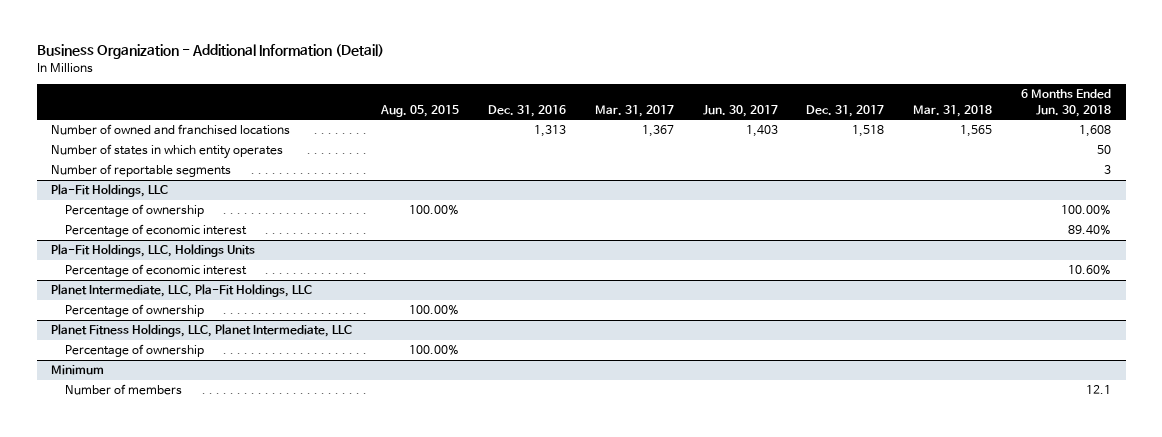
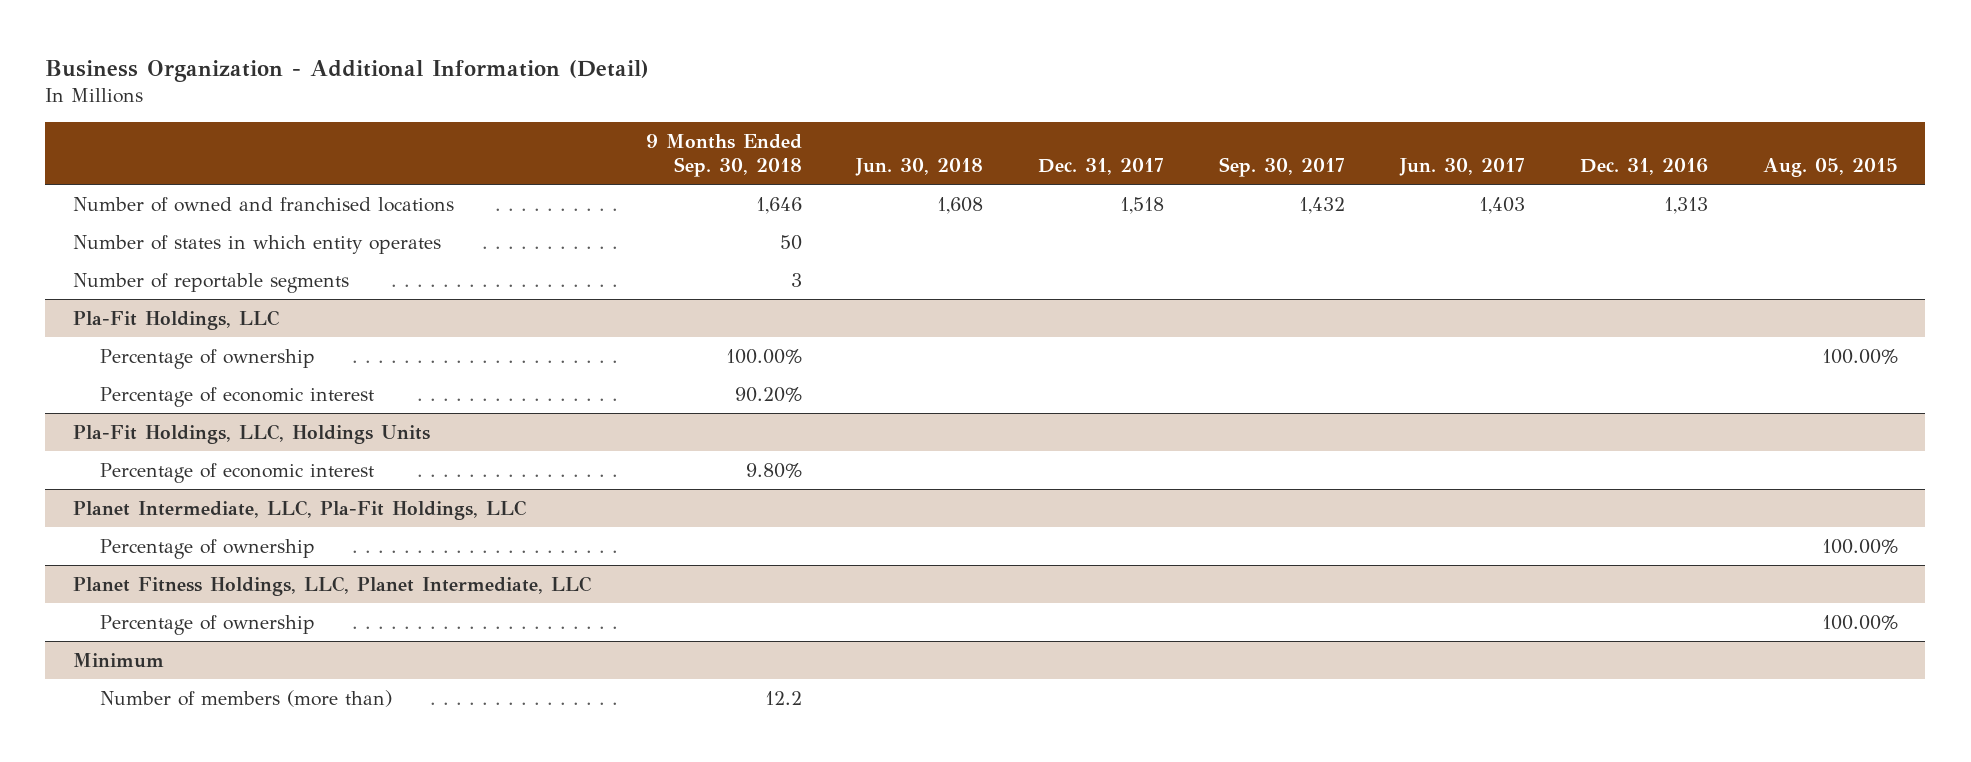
[594,104,674,117] Mar. 31, 2017 -> none
[913,104,993,117] Mar. 31, 2018 -> none
[1021,88,1112,117] 6 Months Ended Jun. 30, 2018 -> none
none -> [645,134,802,177] 9 Months Ended Sep. 30, 2018
none -> [855,157,984,176] Jun. 30, 2018
none -> [1219,156,1346,177] Sep. 30, 2017
[64,384,182,396] Number of members -> [99,689,392,707] Number of members (more than)

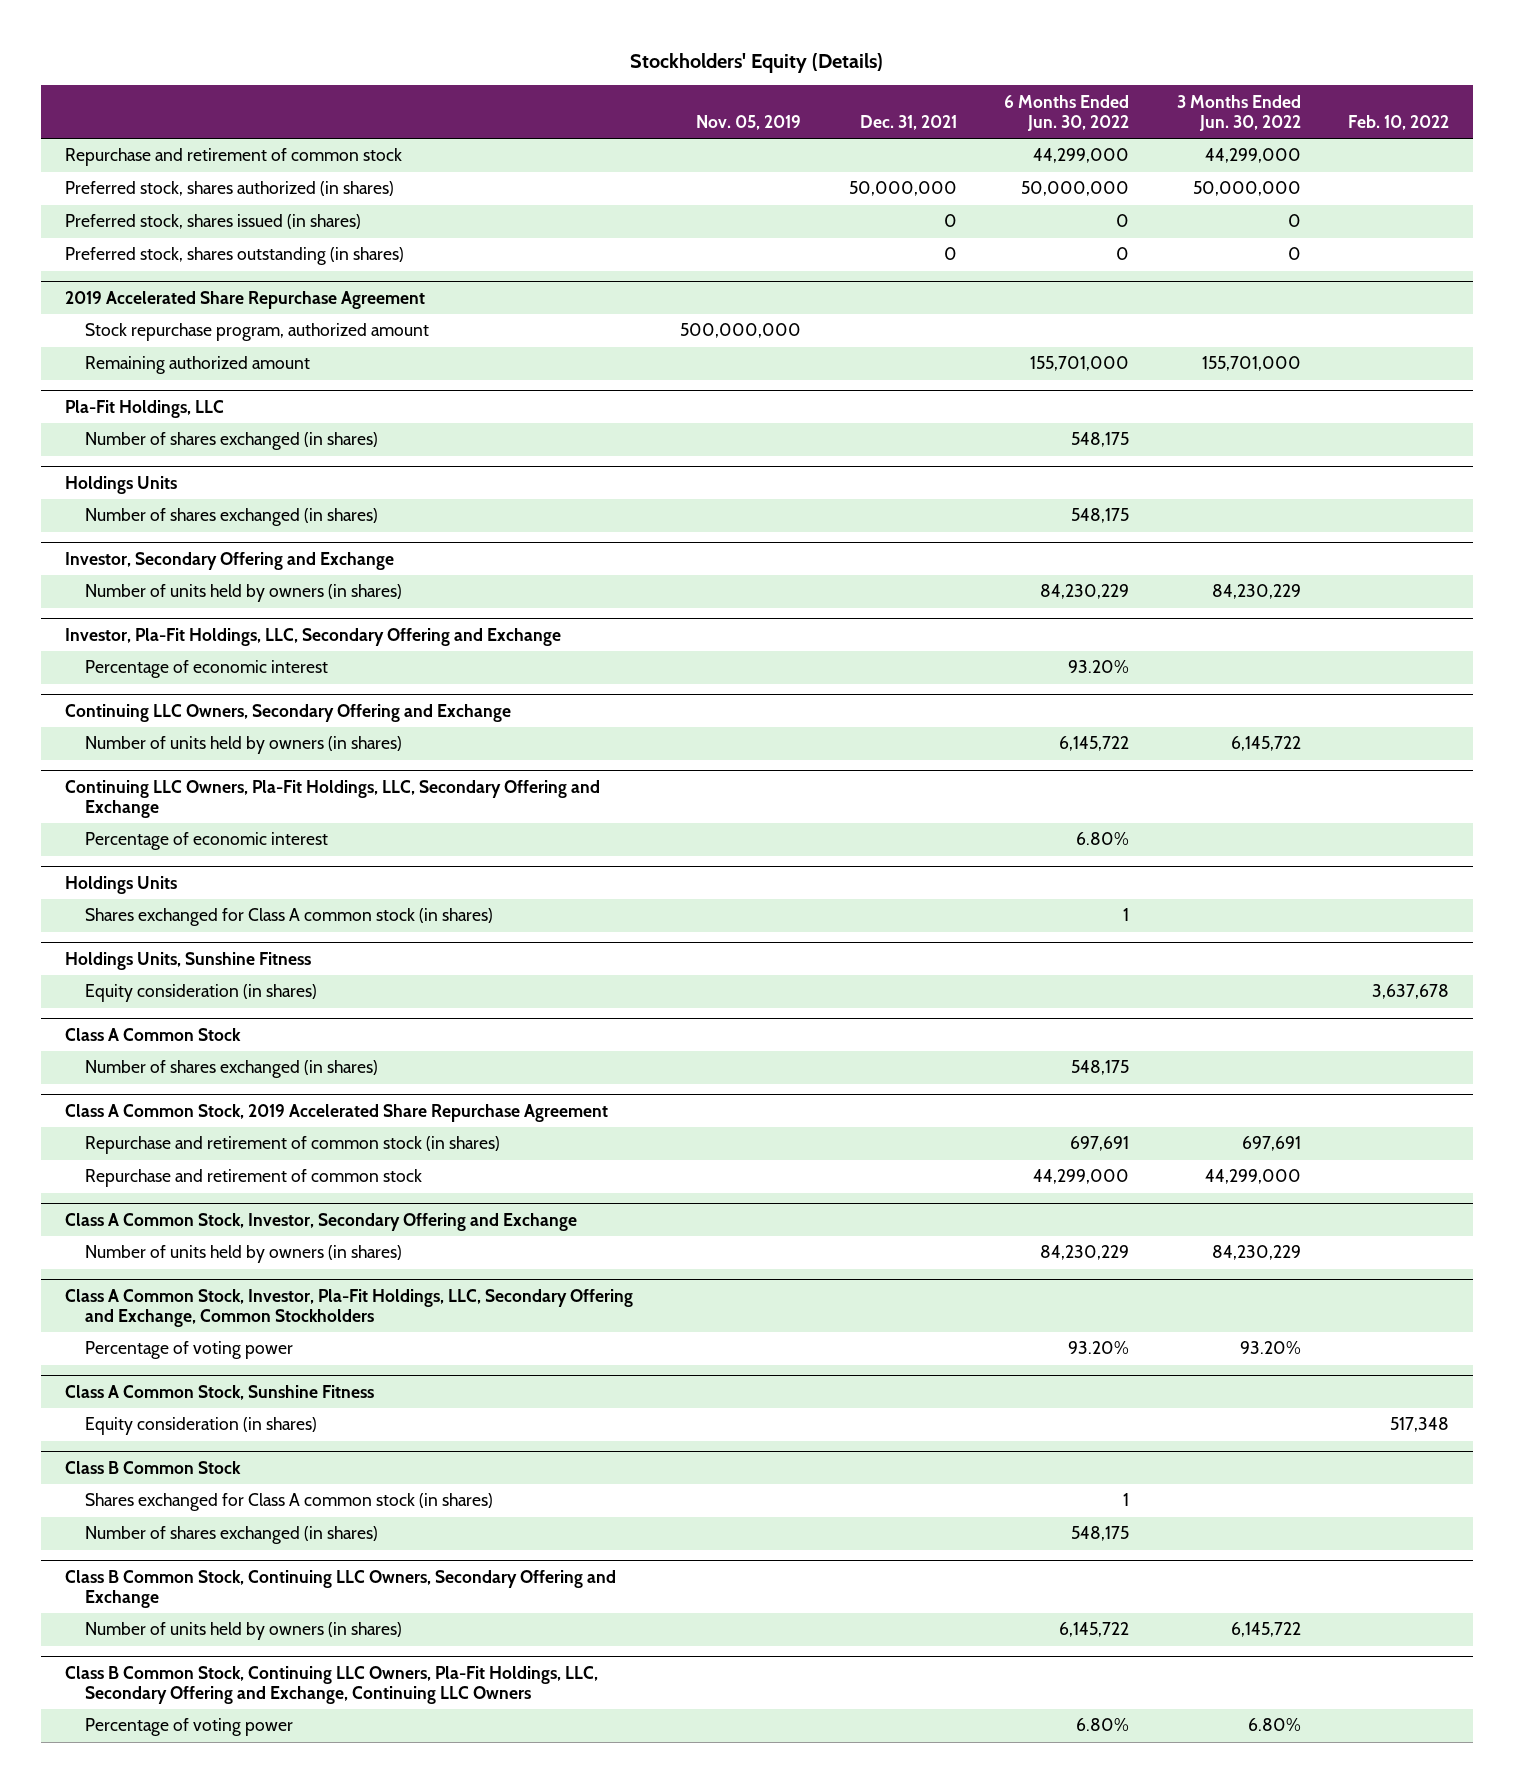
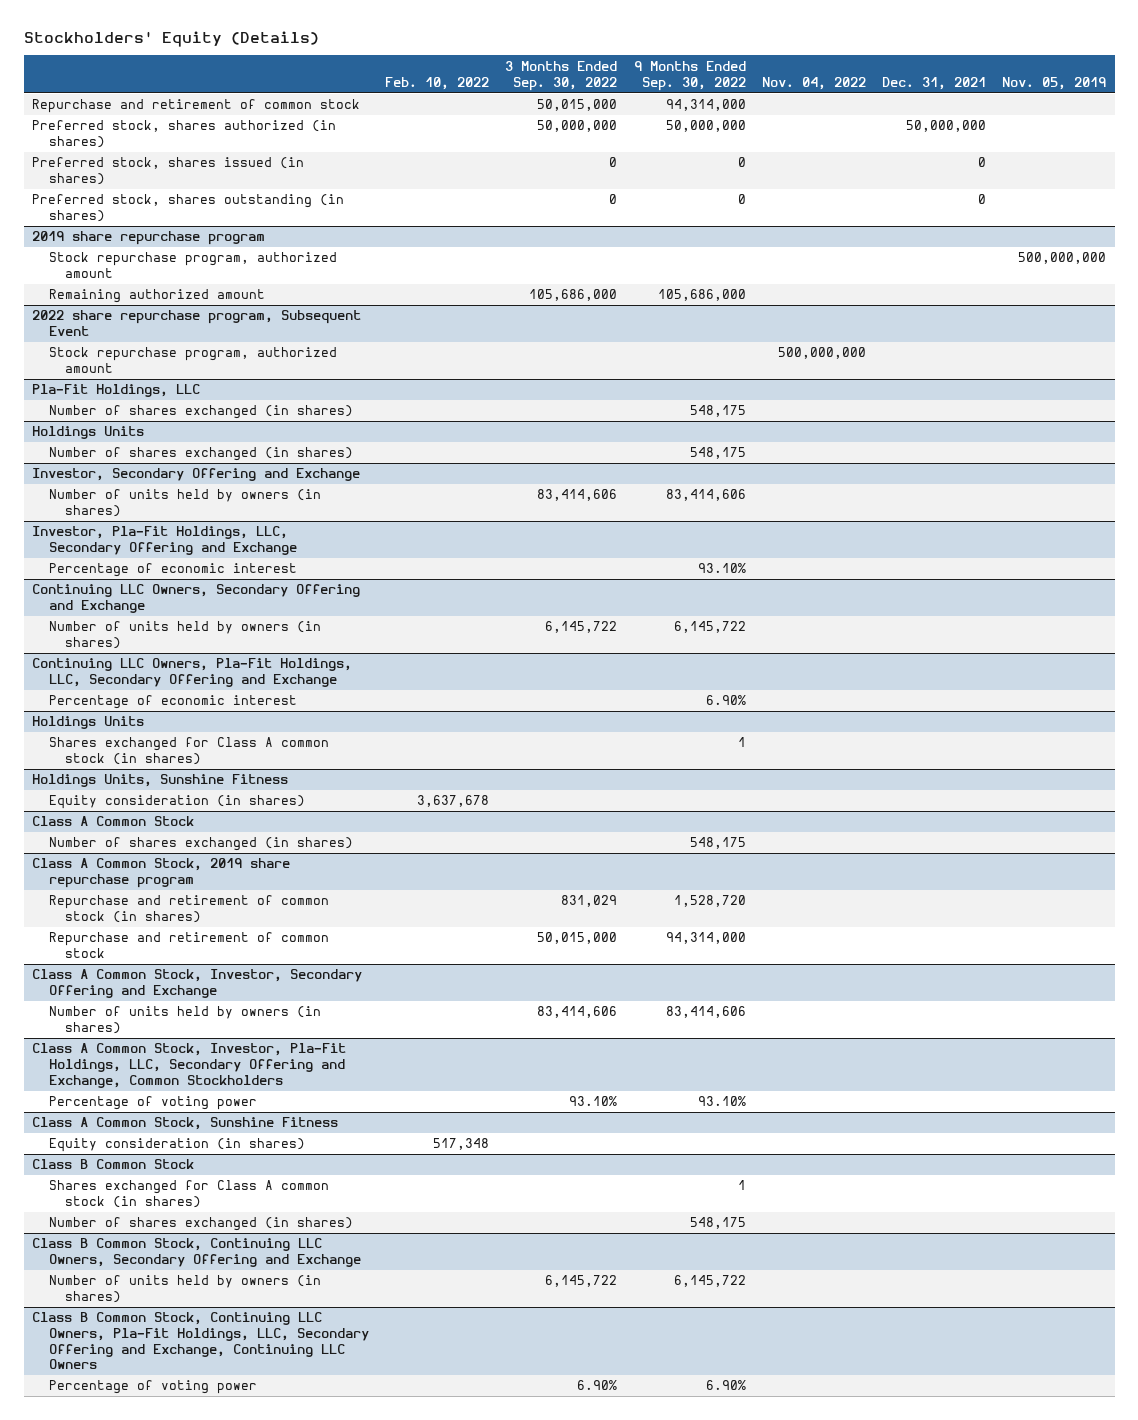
[1004,94,1130,131] 6 Months Ended Jun. 30, 2022 -> none
[1176,94,1301,131] 3 Months Ended Jun. 30, 2022 -> none
none -> [505,60,618,91] 3 Months Ended Sep. 30, 2022
none -> [633,60,746,91] 9 Months Ended Sep. 30, 2022
none -> [761,76,866,90] Nov. 04, 2022
[64,290,425,309] 2019 Accelerated Share Repurchase Agreement -> [31,231,265,246] 2019 share repurchase program
none -> [31,310,361,337] 2022 share repurchase program, Subsequent Event
none -> [48,347,337,374] Stock repurchase program, authorized amount
[64,1103,608,1122] Class A Common Stock, 2019 Accelerated Share Repurchase Agreement -> [31,858,290,889] Class A Common Stock, 2019 share repurchase program

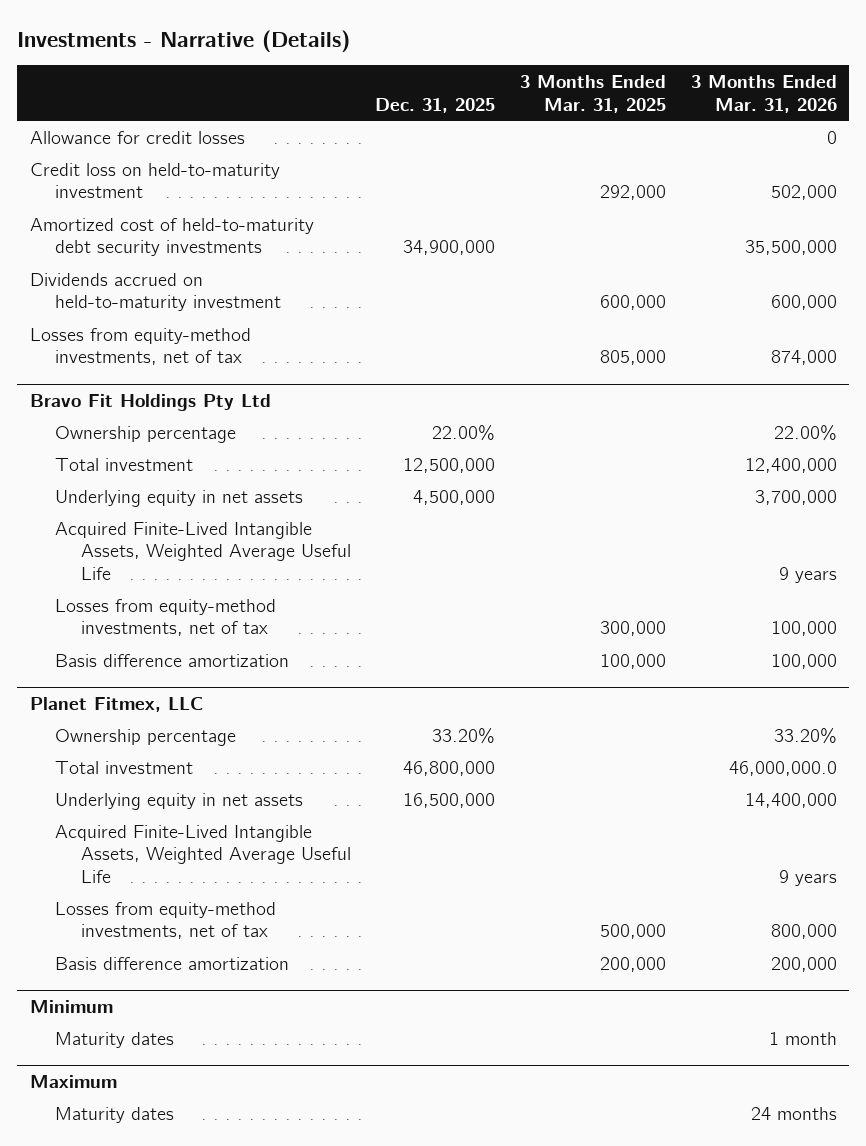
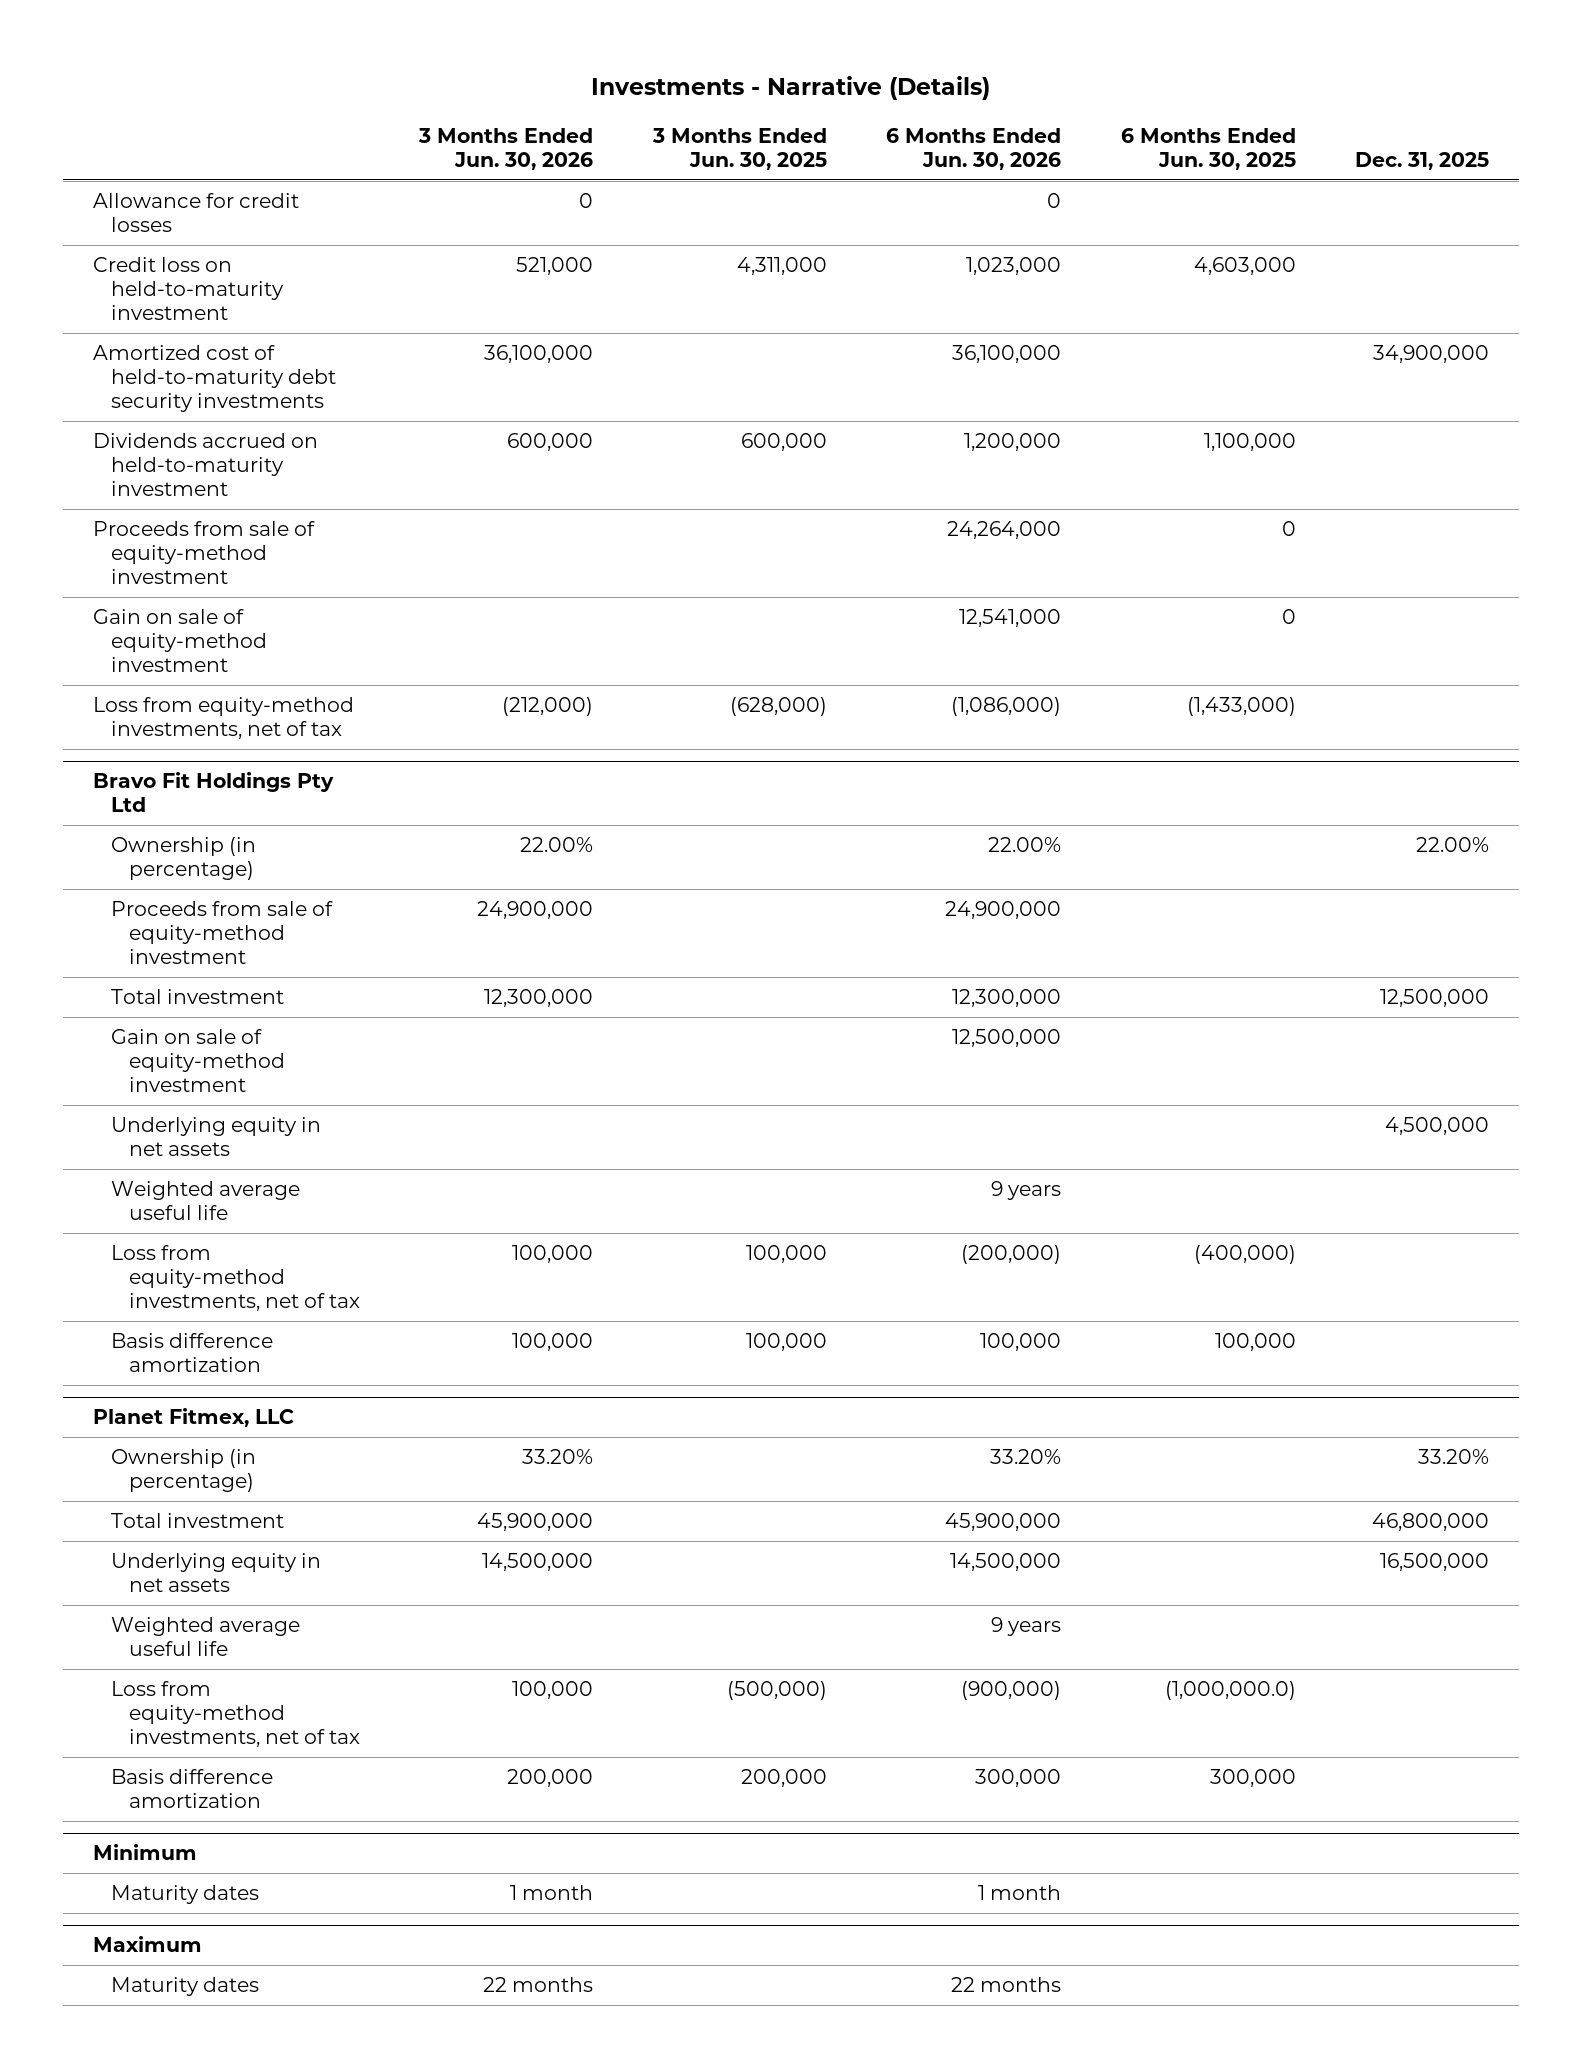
[519,75,666,113] 3 Months Ended Mar. 31, 2025 -> none
[690,75,837,113] 3 Months Ended Mar. 31, 2026 -> none
none -> [418,127,594,170] 3 Months Ended Jun. 30, 2026
none -> [651,127,827,170] 3 Months Ended Jun. 30, 2025
none -> [886,127,1062,170] 6 Months Ended Jun. 30, 2026
none -> [1120,127,1296,170] 6 Months Ended Jun. 30, 2025
none -> [93,521,316,585] Proceeds from sale of equity-method investment
none -> [93,609,267,673] Gain on sale of equity-method investment
[29,327,251,366] Losses from equity-method investments, net of tax -> [93,697,355,740] Loss from equity-method investments, net of tax
[55,425,237,443] Ownership percentage -> [110,837,256,881] Ownership (in percentage)
none -> [110,901,333,965] Proceeds from sale of equity-method investment
none -> [110,1029,285,1093] Gain on sale of equity-method investment
[55,521,351,580] Acquired Finite-Lived Intangible Assets, Weighted Average Useful Life -> [110,1181,300,1221] Weighted average useful life
[55,598,277,637] Losses from equity-method investments, net of tax -> [110,1245,360,1312] Loss from equity-method investments, net of tax
[55,728,237,746] Ownership percentage -> [110,1449,256,1493] Ownership (in percentage)
[55,824,351,883] Acquired Finite-Lived Intangible Assets, Weighted Average Useful Life -> [110,1617,300,1657] Weighted average useful life
[55,901,277,940] Losses from equity-method investments, net of tax -> [110,1681,360,1748] Loss from equity-method investments, net of tax

